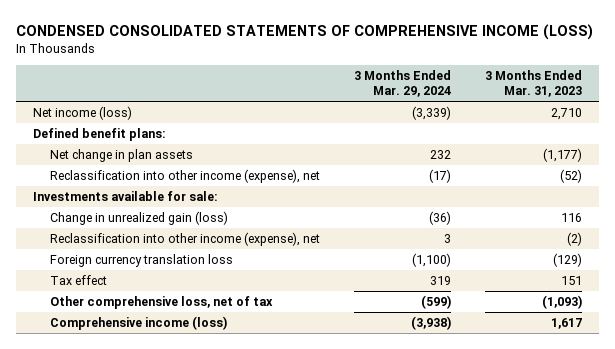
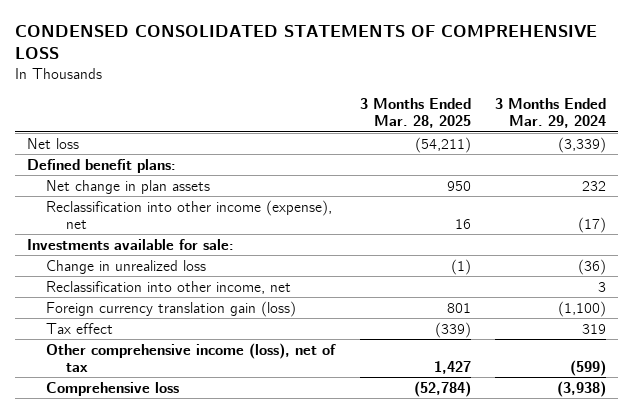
[16,23,594,40] CONDENSED CONSOLIDATED STATEMENTS OF COMPREHENSIVE INCOME (LOSS) -> [14,25,597,60] CONDENSED CONSOLIDATED STATEMENTS OF COMPREHENSIVE LOSS
[485,70,583,97] 3 Months Ended Mar. 31, 2023 -> none
none -> [359,97,471,128] 3 Months Ended Mar. 28, 2025
[33,106,133,121] Net income (loss) -> [26,137,79,149] Net loss
[50,211,229,226] Change in unrealized gain (loss) -> [46,259,207,274] Change in unrealized loss
[50,232,321,247] Reclassification into other income (expense), net -> [46,280,292,294] Reclassification into other income, net
[50,254,234,268] Foreign currency translation loss -> [46,300,297,317] Foreign currency translation gain (loss)
[50,296,274,310] Other comprehensive loss, net of tax -> [46,342,337,372] Other comprehensive income (loss), net of tax
[50,316,228,331] Comprehensive income (loss) -> [46,381,180,396] Comprehensive loss

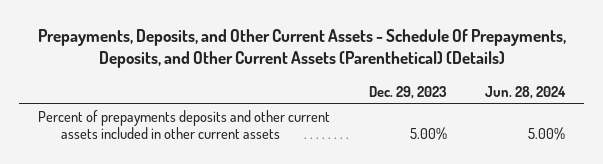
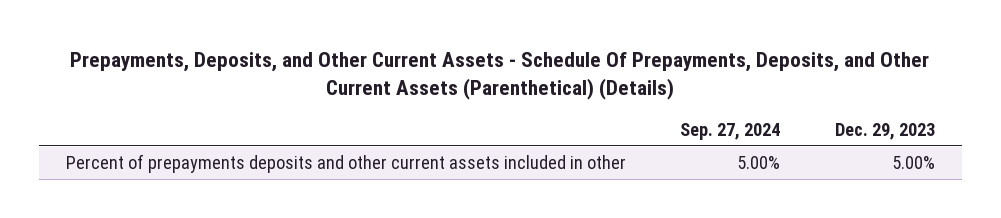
[485,85,567,99] Jun. 28, 2024 -> none
none -> [680,122,781,140] Sep. 27, 2024
[38,109,331,139] Percent of prepayments deposits and other current assets included in other current assets -> [66,154,627,174] Percent of prepayments deposits and other current assets included in other

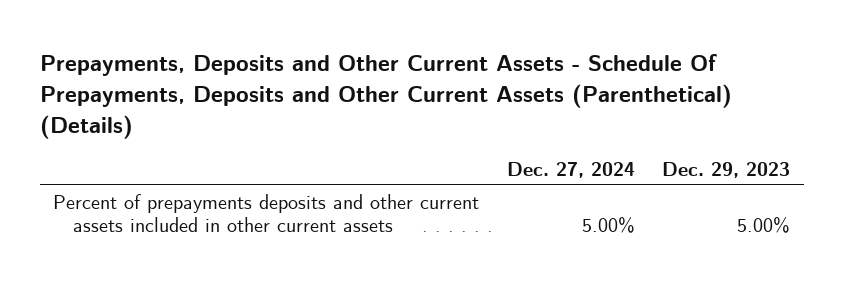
[70,52,930,101] Prepayments, Deposits, and Other Current Assets - Schedule Of Prepayments, Deposits, and Other Current Assets (Parenthetical) (Details) -> [39,53,732,140] Prepayments, Deposits and Other Current Assets - Schedule Of Prepayments, Deposits and Other Current Assets (Parenthetical) (Details)
[680,122,781,140] Sep. 27, 2024 -> none
none -> [506,162,635,179] Dec. 27, 2024
[66,154,627,174] Percent of prepayments deposits and other current assets included in other -> [53,193,480,233] Percent of prepayments deposits and other current assets included in other current assets

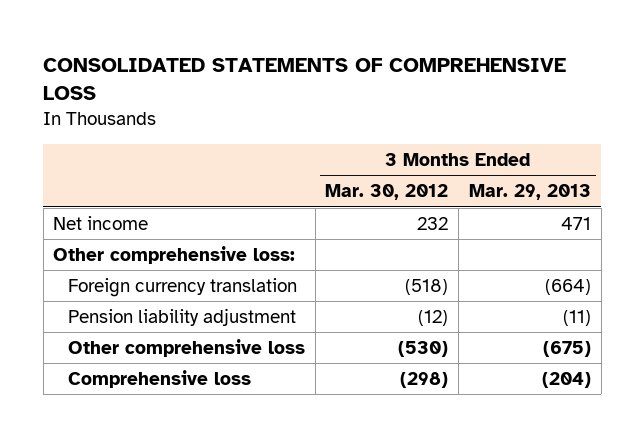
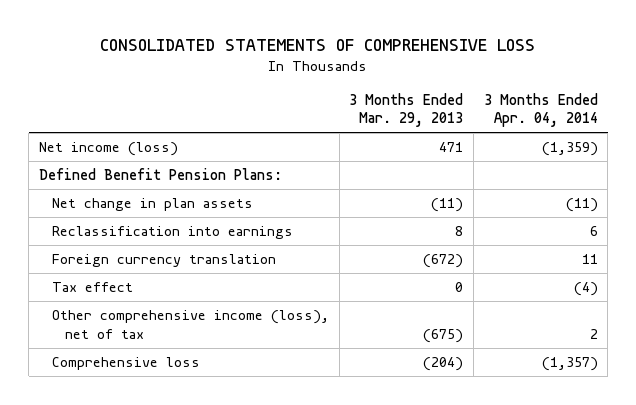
[325,184,449,201] Mar. 30, 2012 -> none
none -> [483,92,598,128] 3 Months Ended Apr. 04, 2014
[53,246,296,265] Other comprehensive loss: -> none
[67,308,296,327] Pension liability adjustment -> none
[53,216,149,231] Net income -> [38,142,178,157] Net income (loss)
none -> [38,168,282,181] Defined Benefit Pension Plans:
none -> [51,198,253,212] Net change in plan assets
none -> [51,226,293,240] Reclassification into earnings
[545,279,592,296] (664) -> [423,254,464,269] (672)
none -> [51,282,133,293] Tax effect
[67,339,305,358] Other comprehensive loss -> [51,310,329,339] Other comprehensive income (loss), net of tax

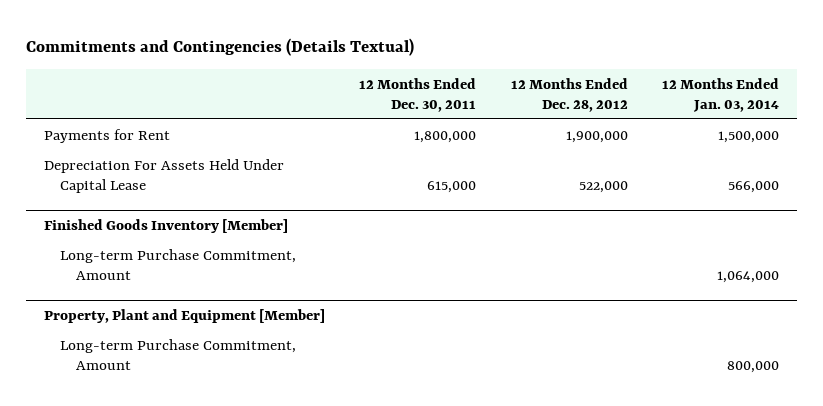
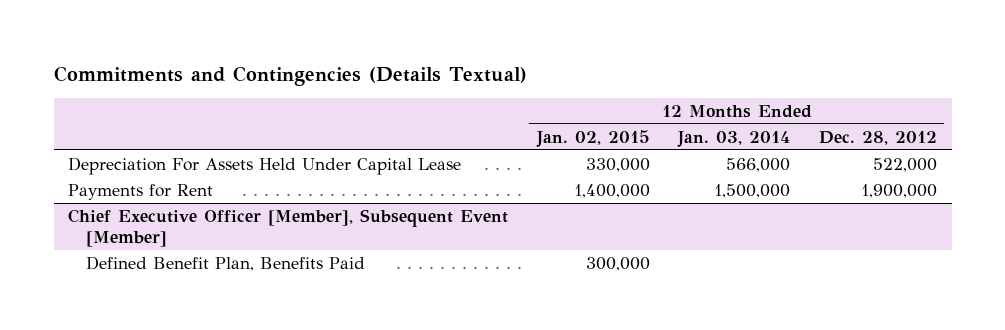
[359,77,477,112] 12 Months Ended Dec. 30, 2011 -> none
none -> [535,129,650,147] Jan. 02, 2015
[43,218,288,233] Finished Goods Inventory [Member] -> none
[59,248,296,280] Long-term Purchase Commitment, Amount -> none
[43,308,325,323] Property, Plant and Equipment [Member] -> none
[59,338,296,370] Long-term Purchase Commitment, Amount -> none
[43,128,170,143] Payments for Rent -> [67,183,213,200] Payments for Rent
none -> [67,208,508,247] Chief Executive Officer [Member], Subsequent Event [Member]
none -> [86,255,366,271] Defined Benefit Plan, Benefits Paid

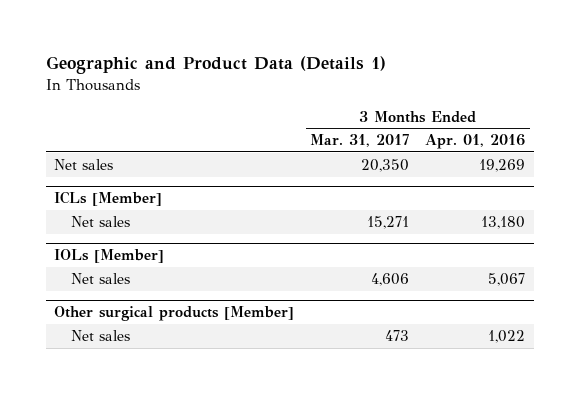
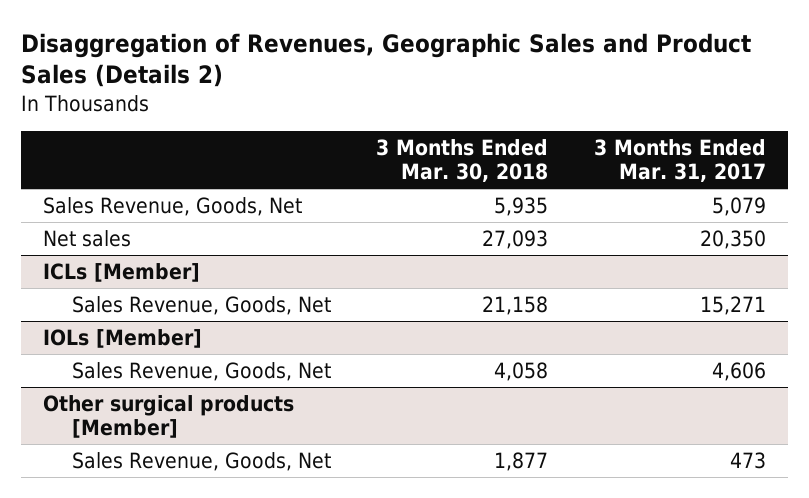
[45,56,386,75] Geographic and Product Data (Details 1) -> [20,32,751,88] Disaggregation of Revenues, Geographic Sales and Product Sales (Details 2)
[425,134,526,150] Apr. 01, 2016 -> none
none -> [376,139,549,183] 3 Months Ended Mar. 30, 2018
none -> [43,197,303,217] Sales Revenue, Goods, Net
[71,216,131,228] Net sales -> [71,296,331,316] Sales Revenue, Goods, Net
[71,273,131,285] Net sales -> [71,362,331,382] Sales Revenue, Goods, Net
[71,330,131,342] Net sales -> [71,452,331,472] Sales Revenue, Goods, Net

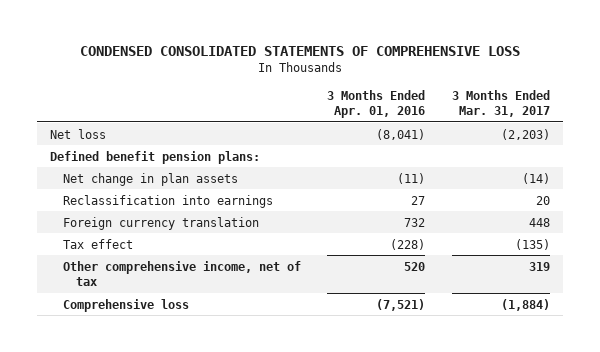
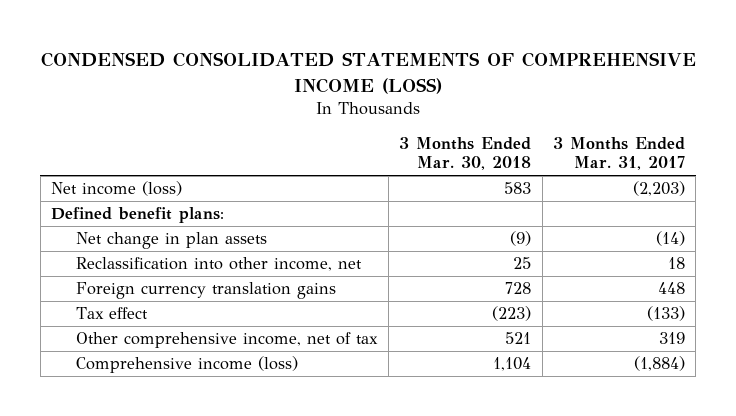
[79,45,520,56] CONDENSED CONSOLIDATED STATEMENTS OF COMPREHENSIVE LOSS -> [41,51,697,94] CONDENSED CONSOLIDATED STATEMENTS OF COMPREHENSIVE INCOME (LOSS)
[327,89,426,119] 3 Months Ended Apr. 01, 2016 -> none
none -> [399,136,532,171] 3 Months Ended Mar. 30, 2018
[50,128,107,139] Net loss -> [51,181,183,197] Net income (loss)
[50,150,261,164] Defined benefit pension plans: -> [51,207,225,224] Defined benefit plans:
[63,194,274,208] Reclassification into earnings -> [76,257,363,272] Reclassification into other income, net
[535,195,550,205] 20 -> [667,257,685,270] 18
[63,216,260,230] Foreign currency translation -> [76,282,337,300] Foreign currency translation gains
[514,238,550,250] (135) -> [646,306,685,322] (133)
[63,298,190,312] Comprehensive loss -> [76,356,299,374] Comprehensive income (loss)

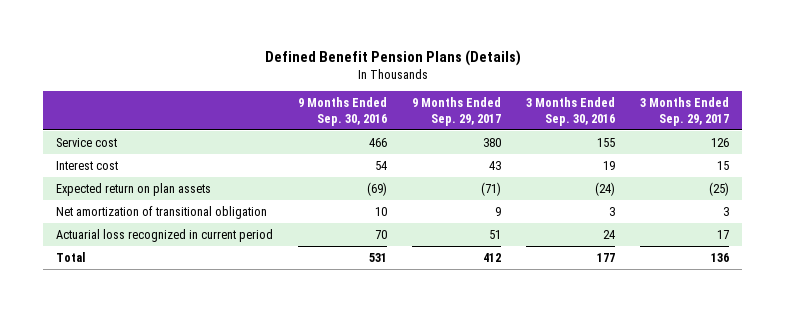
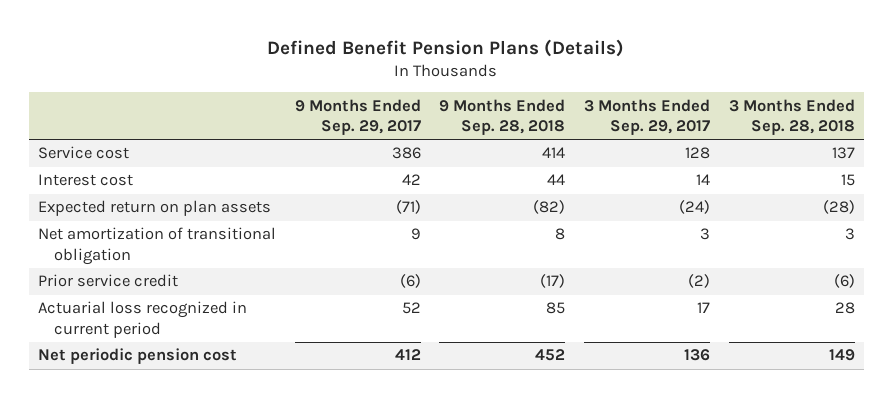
[297,97,387,126] 9 Months Ended Sep. 30, 2016 -> none
[526,97,616,126] 3 Months Ended Sep. 30, 2016 -> none
none -> [439,98,566,136] 9 Months Ended Sep. 28, 2018
none -> [728,98,855,136] 3 Months Ended Sep. 28, 2018
[483,137,502,147] 380 -> [391,147,421,160] 386
[711,137,730,147] 126 -> [684,147,710,160] 128
[489,160,502,170] 43 -> [401,174,421,186] 42
[717,160,730,170] 15 -> [695,174,710,186] 14
[709,181,730,196] (25) -> [678,200,710,215] (24)
none -> [37,274,178,288] Prior service credit
[489,229,502,239] 51 -> [401,302,421,315] 52
[55,251,85,262] Total -> [37,348,237,365] Net periodic pension cost

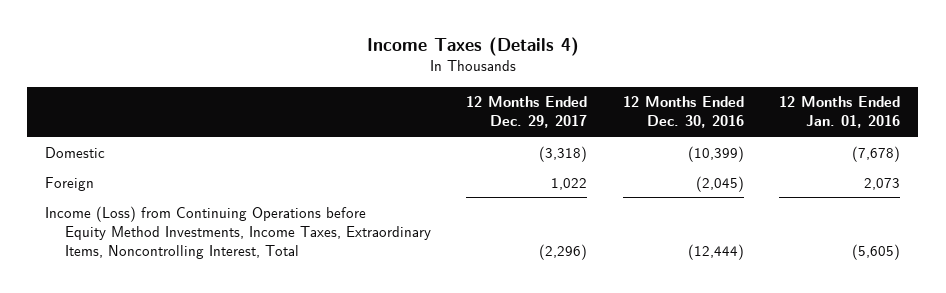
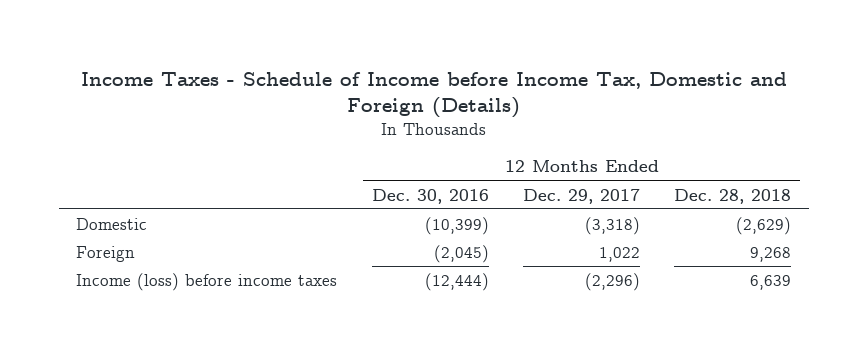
[366,36,579,56] Income Taxes (Details 4) -> [80,71,787,119] Income Taxes - Schedule of Income before Income Tax, Domestic and Foreign (Details)
[779,96,901,129] 12 Months Ended Jan. 01, 2016 -> none
none -> [674,188,792,204] Dec. 28, 2018
[45,205,431,259] Income (Loss) from Continuing Operations before Equity Method Investments, Income Taxes, Extraordinary Items, Noncontrolling Interest, Total -> [76,273,338,292] Income (loss) before income taxes

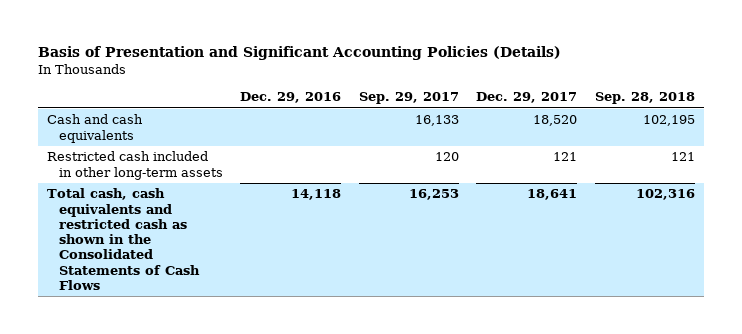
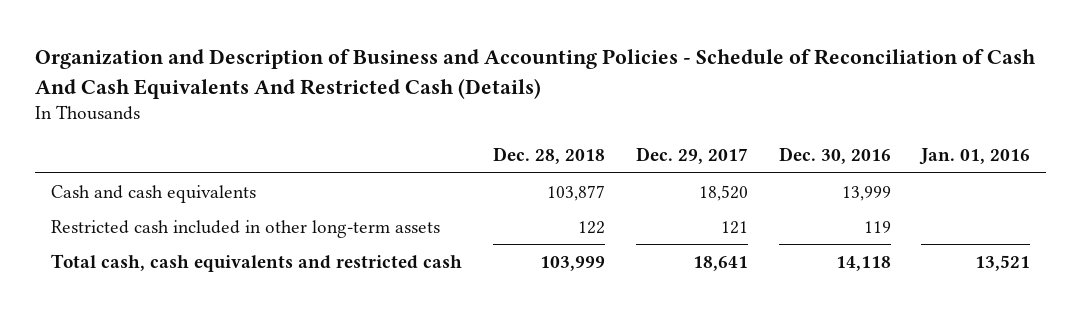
[38,46,562,61] Basis of Presentation and Significant Accounting Policies (Details) -> [35,49,1037,99] Organization and Description of Business and Accounting Policies - Schedule of Reconciliation of Cash And Cash Equivalents And Restricted Cash (Details)
[240,92,342,104] Dec. 29, 2016 -> none
[358,92,459,105] Sep. 29, 2017 -> none
[595,92,696,105] Sep. 28, 2018 -> none
none -> [492,147,605,165] Dec. 28, 2018
none -> [778,147,891,165] Dec. 30, 2016
none -> [919,148,1031,166] Jan. 01, 2016
[46,188,200,290] Total cash, cash equivalents and restricted cash as shown in the Consolidated Statements of Cash Flows -> [50,253,462,272] Total cash, cash equivalents and restricted cash

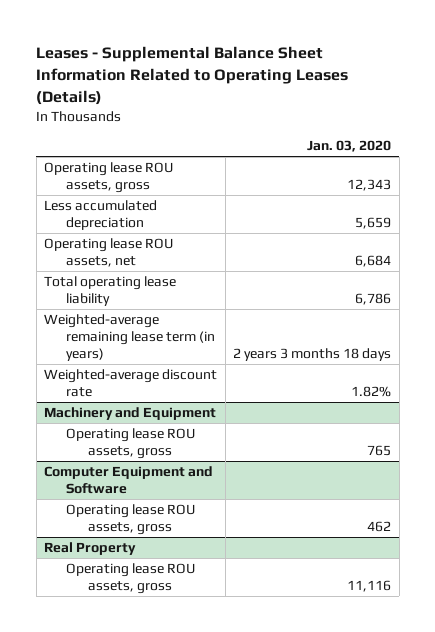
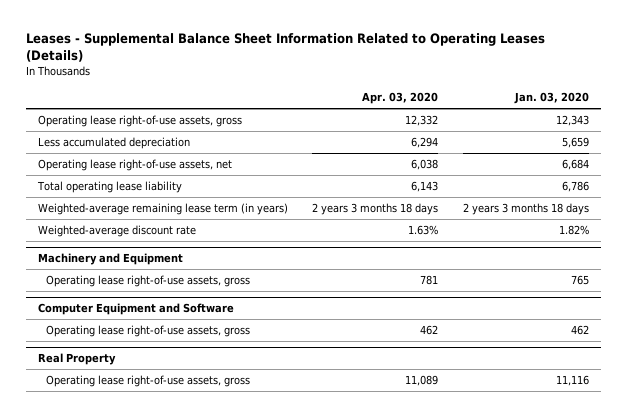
none -> [362,92,439,105] Apr. 03, 2020
[44,162,174,194] Operating lease ROU assets, gross -> [37,114,242,127] Operating lease right-of-use assets, gross
[44,238,174,268] Operating lease ROU assets, net -> [37,158,232,171] Operating lease right-of-use assets, net
[66,428,196,460] Operating lease ROU assets, gross -> [46,274,251,287] Operating lease right-of-use assets, gross
[66,504,196,536] Operating lease ROU assets, gross -> [46,324,251,337] Operating lease right-of-use assets, gross
[66,563,196,595] Operating lease ROU assets, gross -> [46,374,251,387] Operating lease right-of-use assets, gross

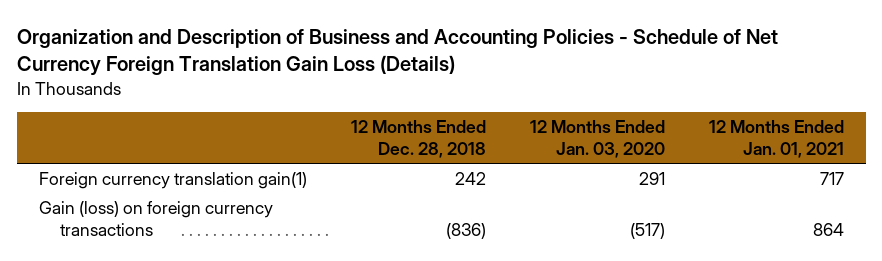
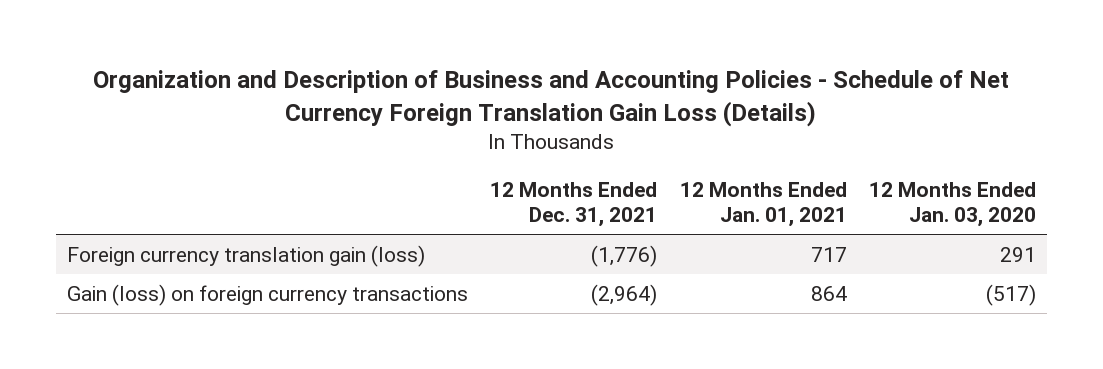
[350,120,486,159] 12 Months Ended Dec. 28, 2018 -> none
none -> [490,182,658,227] 12 Months Ended Dec. 31, 2021
[38,171,307,189] Foreign currency translation gain(1) -> [66,245,425,268] Foreign currency translation gain (loss)

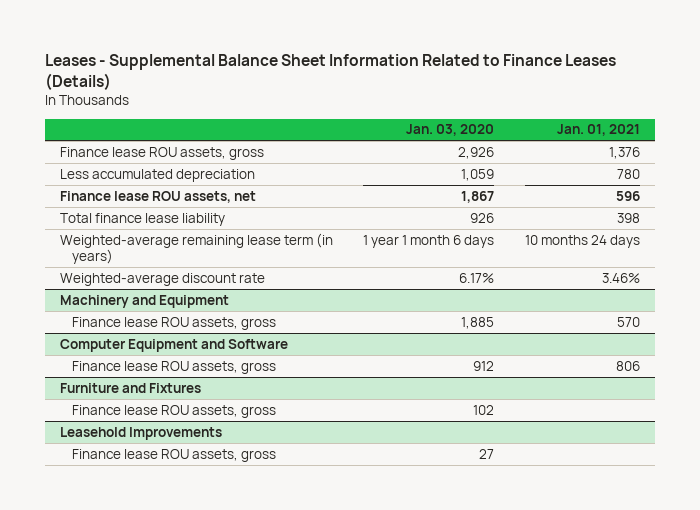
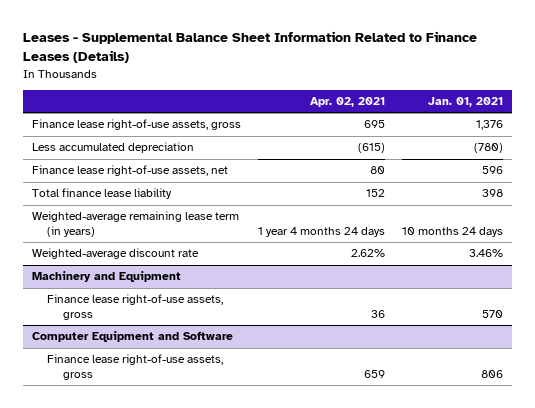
[406,124,495,137] Jan. 03, 2020 -> none
none -> [310,97,386,108] Apr. 02, 2021
[60,146,265,160] Finance lease ROU assets, gross -> [31,119,241,131] Finance lease right-of-use assets, gross
[616,168,640,179] 780 -> [474,143,504,154] (780)
[60,190,257,203] Finance lease ROU assets, net -> [31,165,228,177] Finance lease right-of-use assets, net
[72,316,277,330] Finance lease ROU assets, gross -> [47,294,224,320] Finance lease right-of-use assets, gross
[60,382,202,393] Furniture and Fixtures -> none
[72,404,277,418] Finance lease ROU assets, gross -> none
[60,426,223,440] Leasehold Improvements -> none
[72,448,277,462] Finance lease ROU assets, gross -> none
[72,360,277,374] Finance lease ROU assets, gross -> [47,354,224,380] Finance lease right-of-use assets, gross

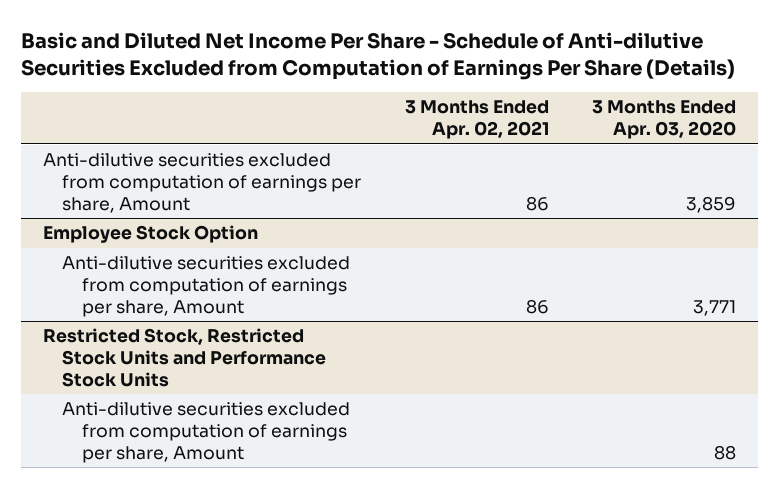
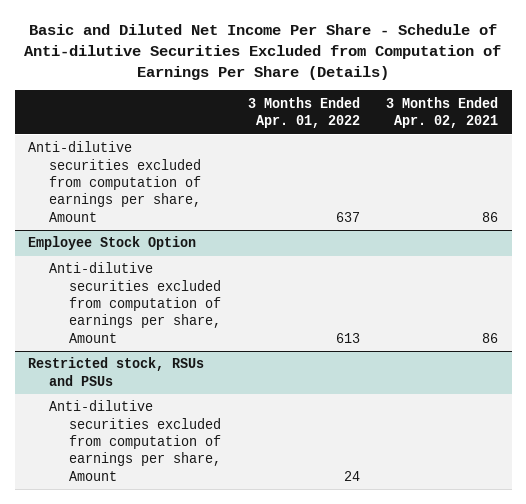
[592,100,737,140] 3 Months Ended Apr. 03, 2020 -> none
none -> [247,96,360,129] 3 Months Ended Apr. 01, 2022
[42,328,327,387] Restricted Stock, Restricted Stock Units and Performance Stock Units -> [28,357,205,386] Restricted stock, RSUs and PSUs

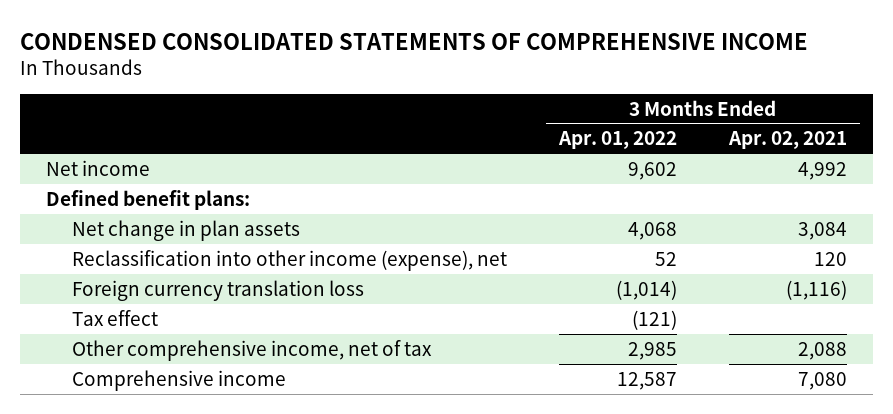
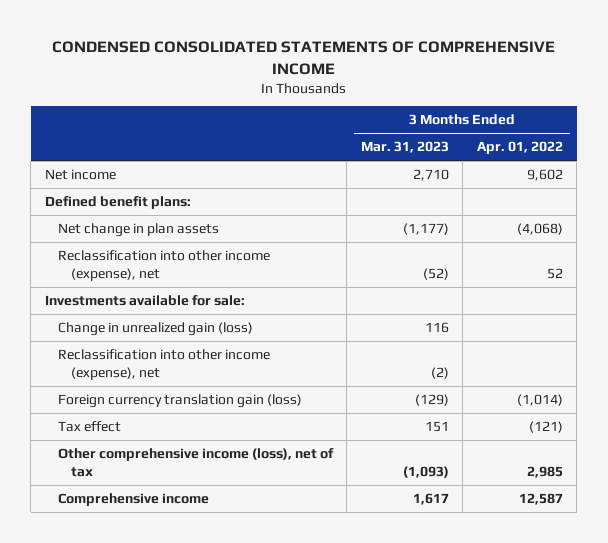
[728,131,848,150] Apr. 02, 2021 -> none
none -> [360,141,449,154] Mar. 31, 2023
[628,221,678,240] 4,068 -> [516,222,563,235] (4,068)
none -> [44,294,245,306] Investments available for sale:
none -> [57,321,253,336] Change in unrealized gain (loss)
none -> [57,348,270,380] Reclassification into other income (expense), net
[72,279,365,301] Foreign currency translation loss -> [57,393,302,408] Foreign currency translation gain (loss)
[72,339,433,361] Other comprehensive income, net of tax -> [57,447,334,477] Other comprehensive income (loss), net of tax

